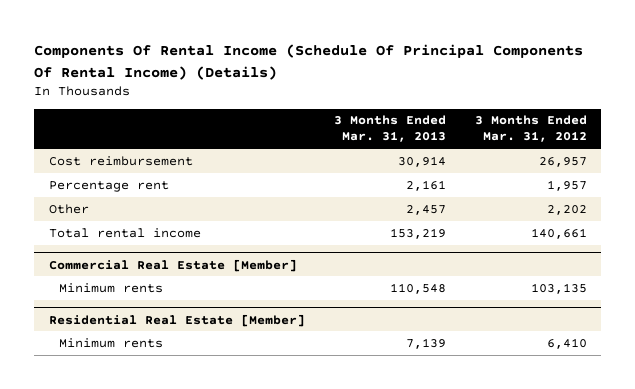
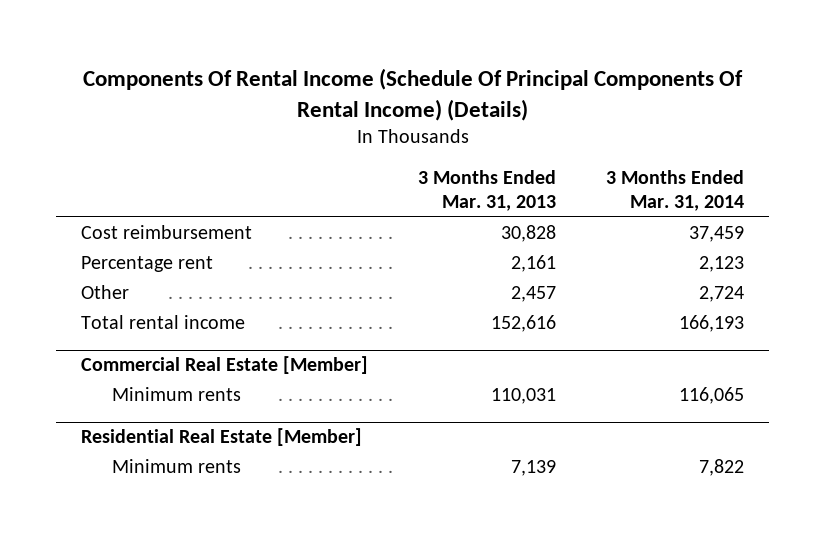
[474,115,587,143] 3 Months Ended Mar. 31, 2012 -> none
none -> [605,169,744,212] 3 Months Ended Mar. 31, 2014
[397,155,446,167] 30,914 -> [501,225,557,243] 30,828
[389,227,446,239] 153,219 -> [491,315,557,333] 152,616
[389,282,446,294] 110,548 -> [491,388,557,405] 110,031

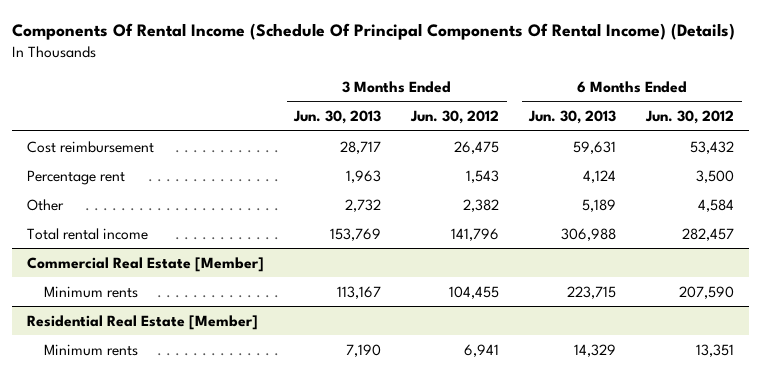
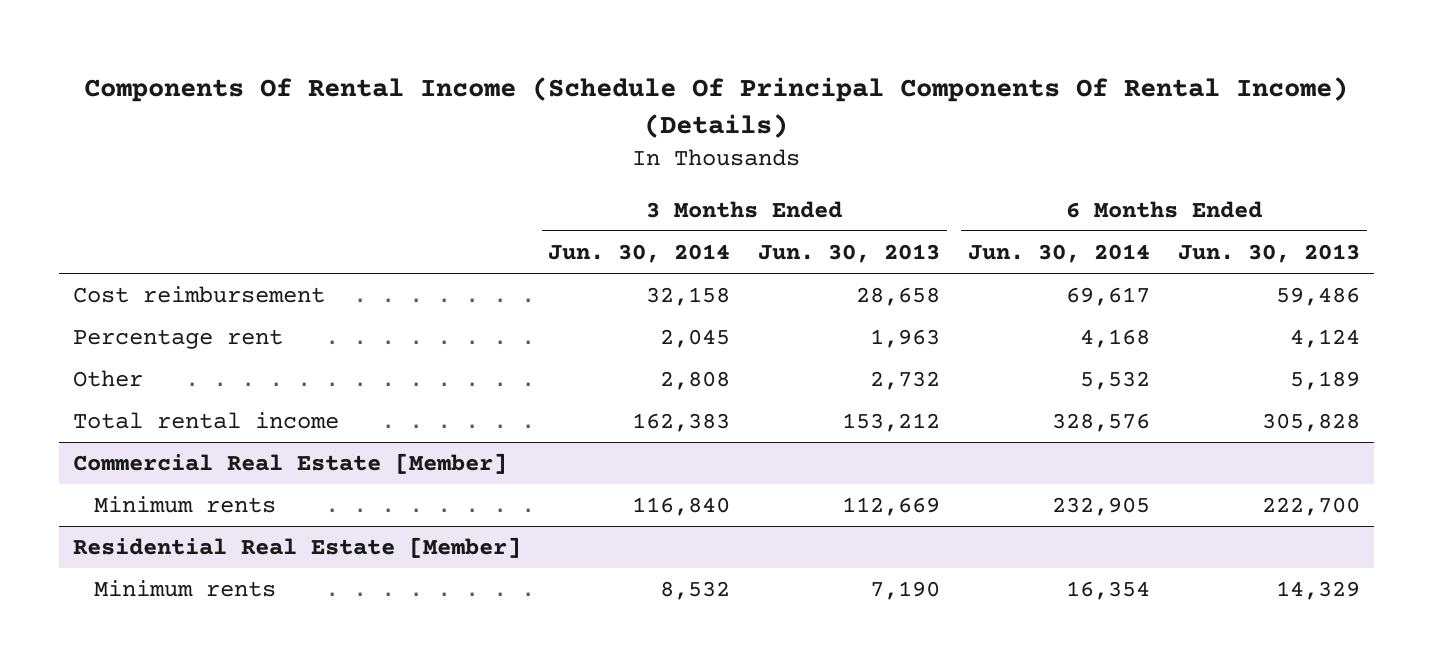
[410,110,500,125] Jun. 30, 2012 -> none
[645,110,735,125] Jun. 30, 2012 -> none
none -> [548,243,731,263] Jun. 30, 2014
none -> [968,243,1151,263] Jun. 30, 2014
[340,140,382,154] 28,717 -> [856,287,941,307] 28,658
[573,140,617,154] 59,631 -> [1276,287,1361,307] 59,486
[330,227,382,241] 153,769 -> [842,413,941,433] 153,212
[561,227,617,241] 306,988 -> [1262,413,1361,433] 305,828
[337,285,382,299] 113,167 -> [842,497,941,517] 112,669
[567,285,617,299] 223,715 -> [1262,497,1361,517] 222,700

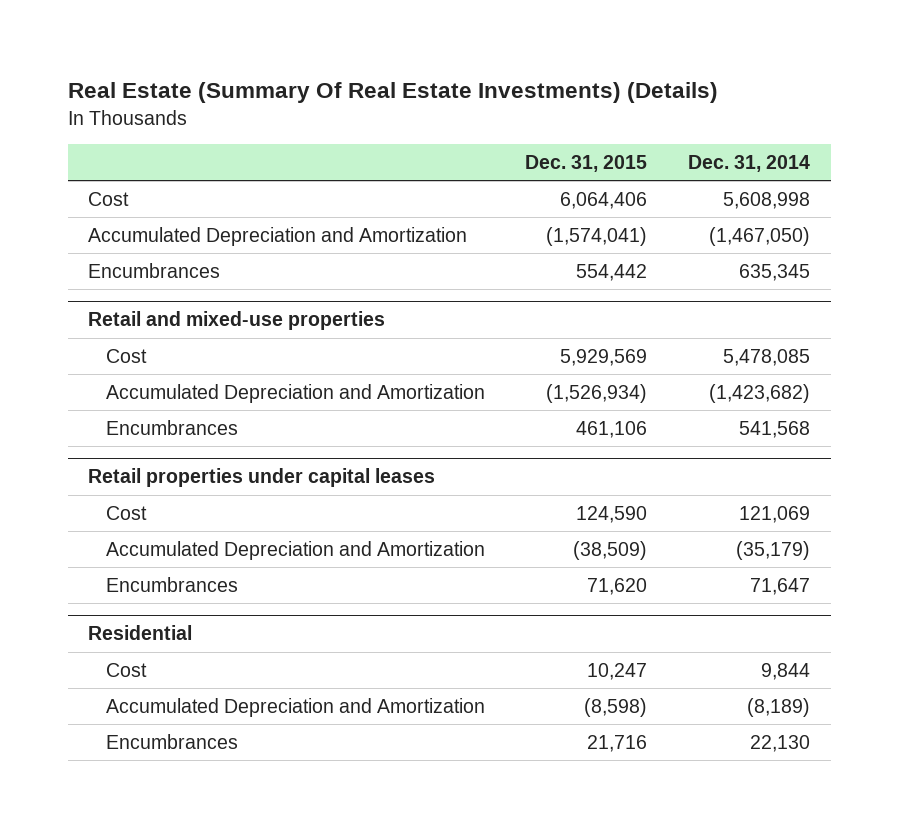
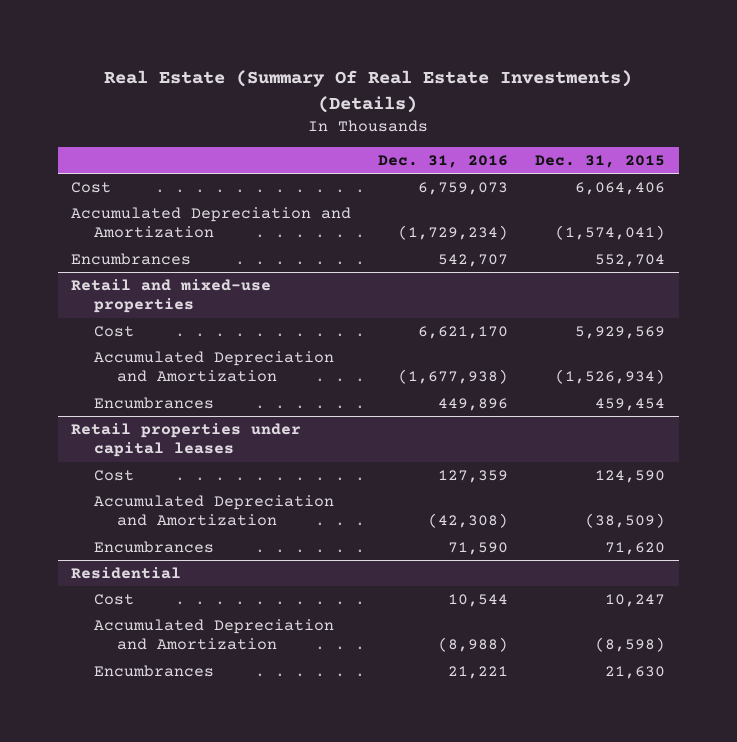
[688,154,811,172] Dec. 31, 2014 -> none
none -> [378,155,509,169] Dec. 31, 2016
[576,263,648,281] 554,442 -> [595,253,666,267] 552,704
[576,420,648,438] 461,106 -> [595,397,666,411] 459,454
[587,734,648,752] 21,716 -> [605,665,666,679] 21,630

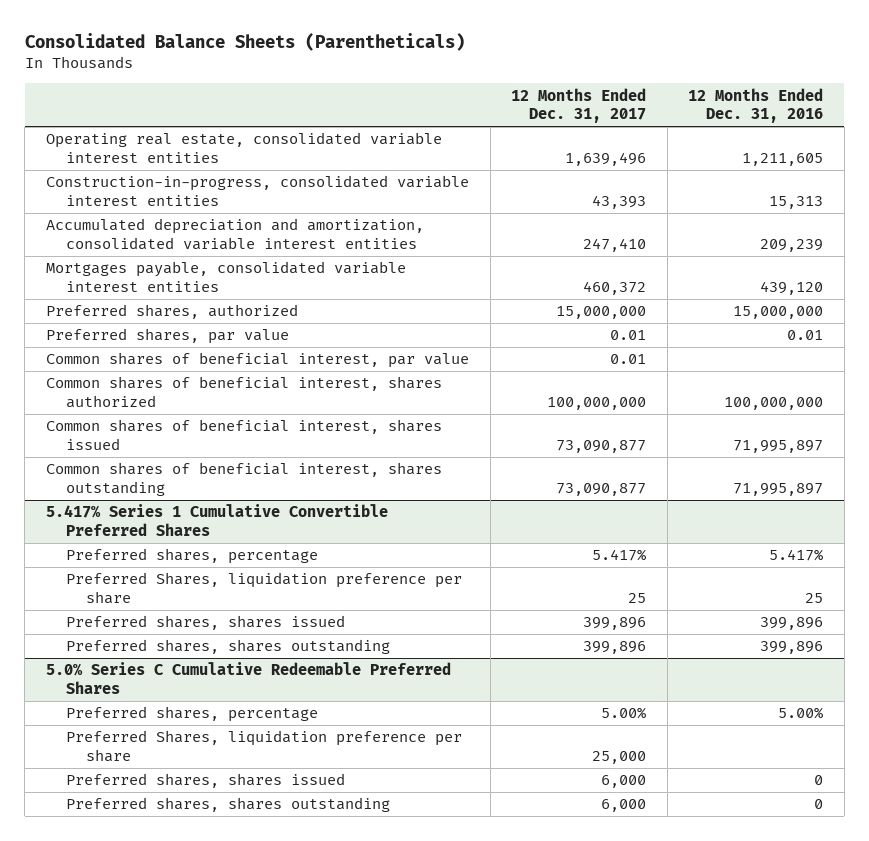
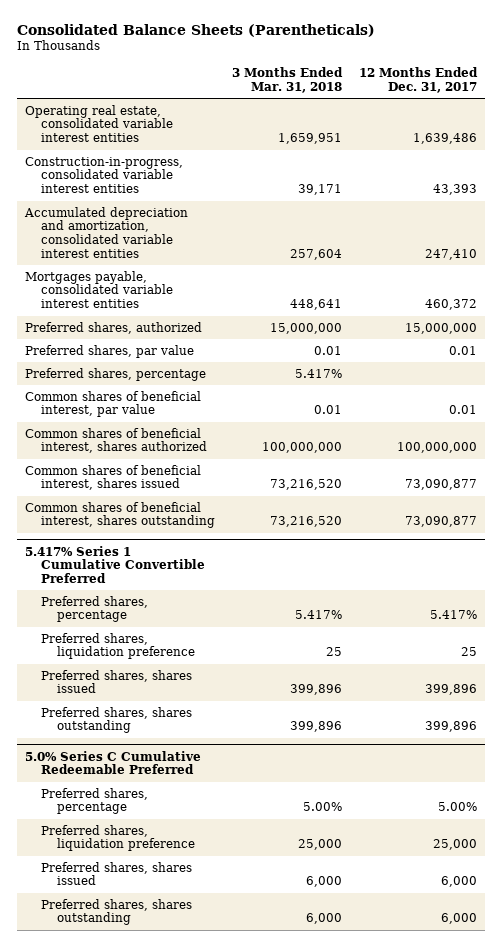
[688,87,824,124] 12 Months Ended Dec. 31, 2016 -> none
none -> [231,67,343,94] 3 Months Ended Mar. 31, 2018
[565,151,647,166] 1,639,496 -> [412,133,477,145] 1,639,486
none -> [25,367,207,381] Preferred shares, percentage
[46,504,389,536] 5.417% Series 1 Cumulative Convertible Preferred Shares -> [25,545,205,584] 5.417% Series 1 Cumulative Convertible Preferred
[66,572,463,604] Preferred Shares, liquidation preference per share -> [40,632,195,660] Preferred shares, liquidation preference
[46,662,452,694] 5.0% Series C Cumulative Redeemable Preferred Shares -> [25,750,202,775] 5.0% Series C Cumulative Redeemable Preferred
[66,730,463,762] Preferred Shares, liquidation preference per share -> [40,824,195,852] Preferred shares, liquidation preference

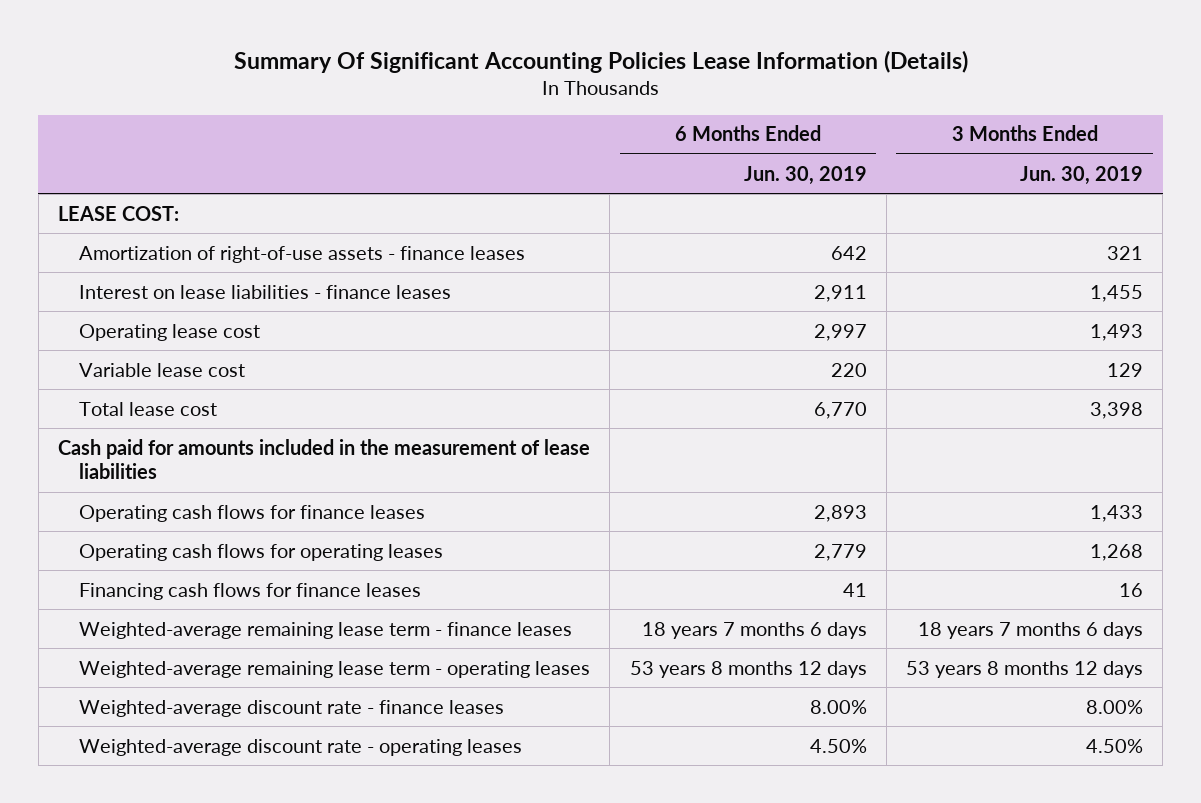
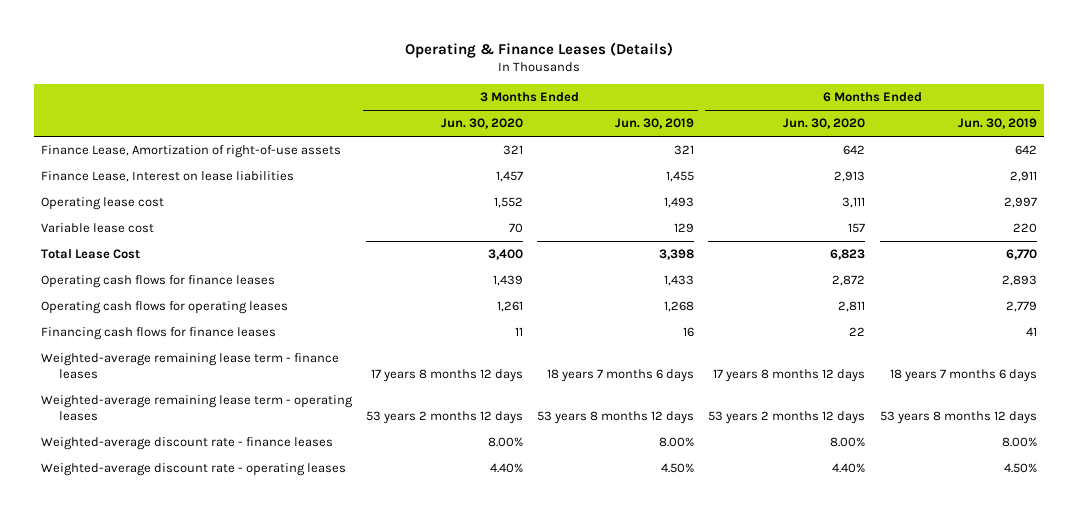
[233,49,968,73] Summary Of Significant Accounting Policies Lease Information (Details) -> [404,42,673,59] Operating & Finance Leases (Details)
none -> [441,118,524,130] Jun. 30, 2020
none -> [783,118,866,130] Jun. 30, 2020
[57,205,179,221] LEASE COST: -> none
[78,245,525,263] Amortization of right-of-use assets - finance leases -> [41,145,342,159] Finance Lease, Amortization of right-of-use assets
[78,284,451,299] Interest on lease liabilities - finance leases -> [41,171,295,183] Finance Lease, Interest on lease liabilities
[57,438,590,480] Cash paid for amounts included in the measurement of lease liabilities -> none
[78,401,217,416] Total lease cost -> [41,249,141,260] Total Lease Cost

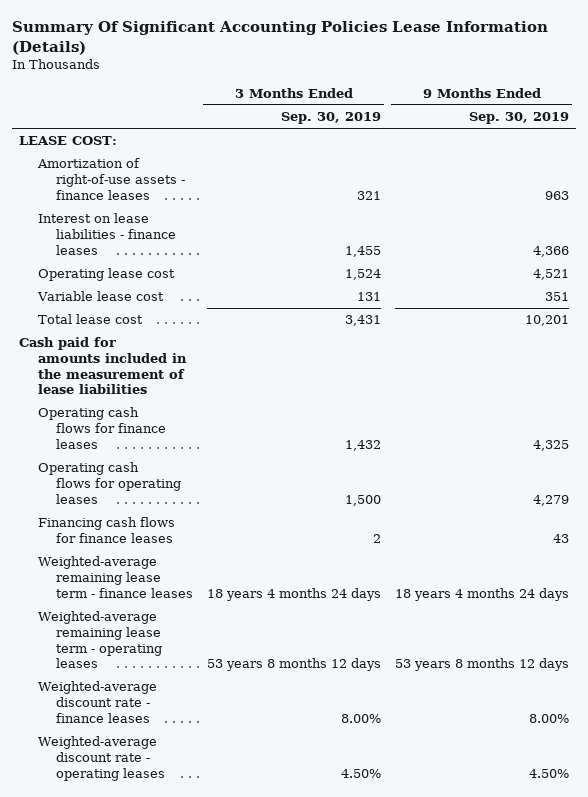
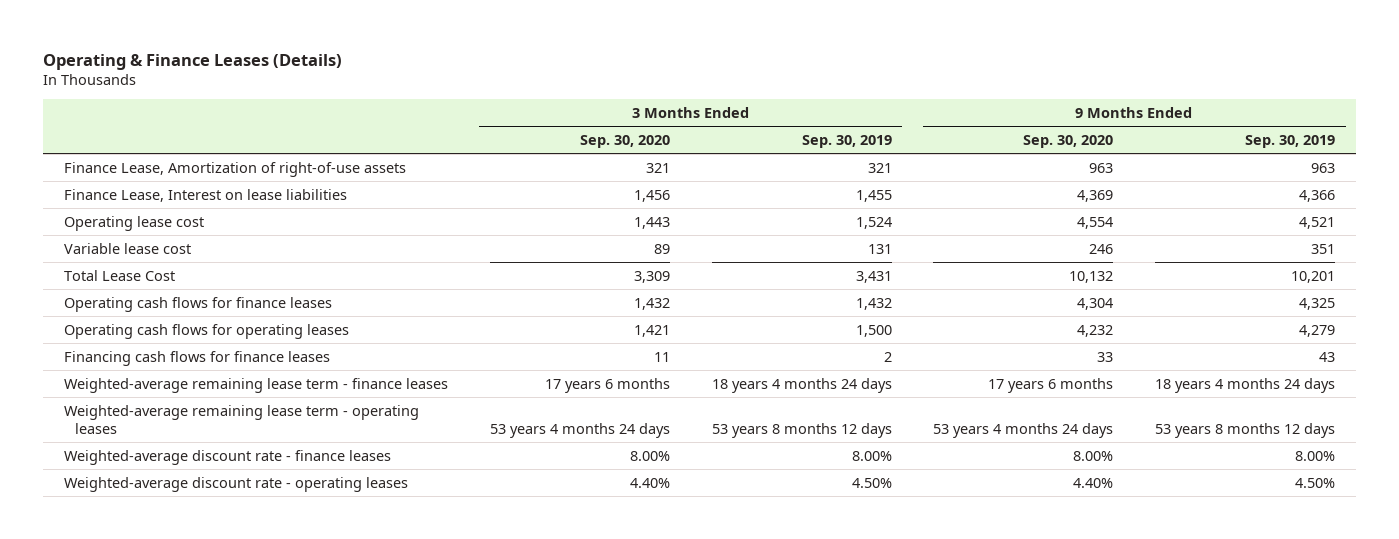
[12,21,549,55] Summary Of Significant Accounting Policies Lease Information (Details) -> [43,53,343,70] Operating & Finance Leases (Details)
none -> [579,135,670,149] Sep. 30, 2020
none -> [1023,135,1114,149] Sep. 30, 2020
[19,136,118,146] LEASE COST: -> none
[36,158,186,200] Amortization of right-of-use assets - finance leases -> [64,161,407,177] Finance Lease, Amortization of right-of-use assets
[37,213,177,255] Interest on lease liabilities - finance leases -> [64,188,348,202] Finance Lease, Interest on lease liabilities
[19,337,187,395] Cash paid for amounts included in the measurement of lease liabilities -> none
[37,314,143,325] Total lease cost -> [64,269,176,281] Total Lease Cost

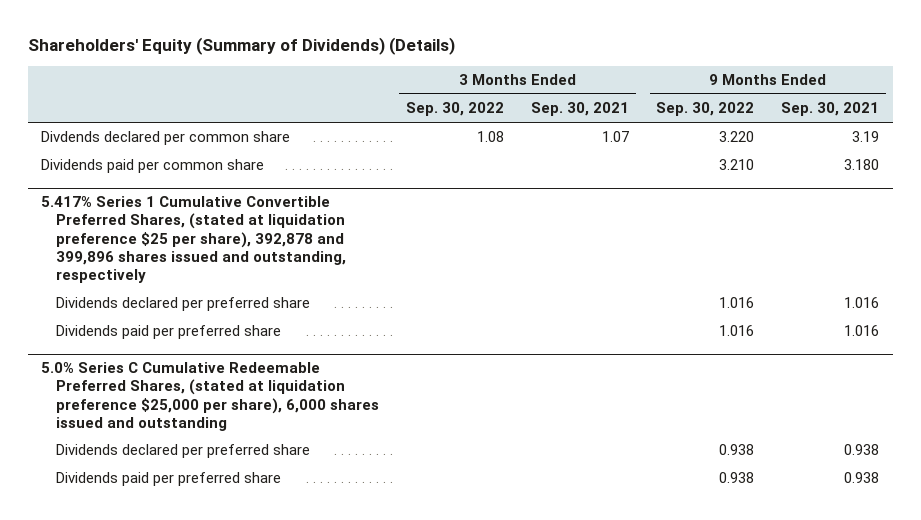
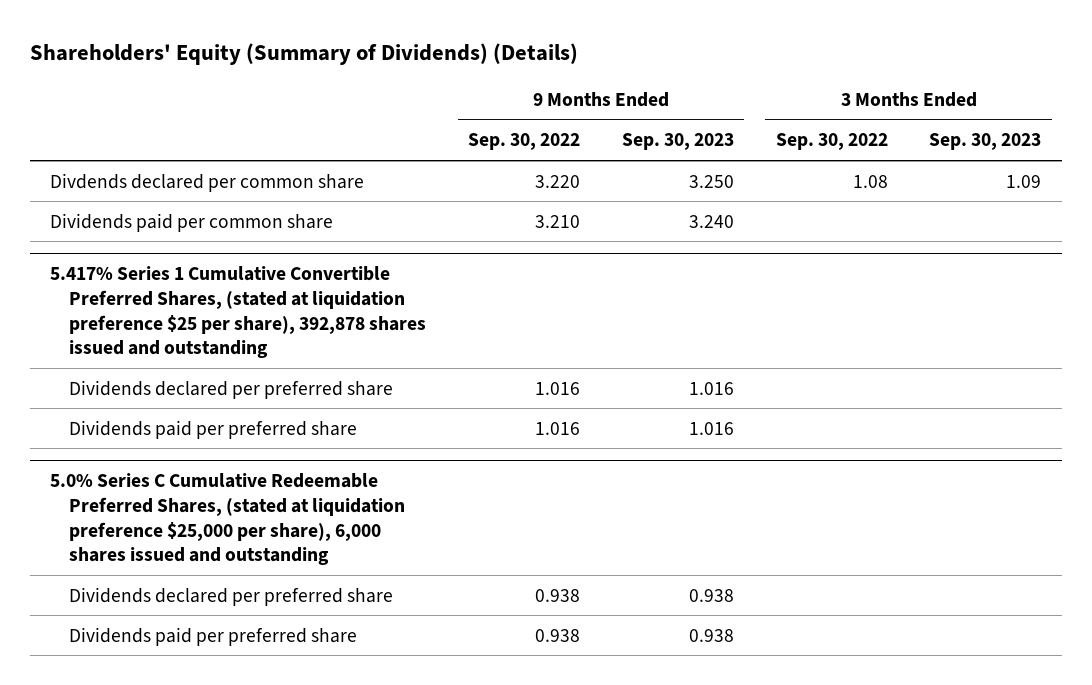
[531,102,630,117] Sep. 30, 2021 -> none
[781,102,880,117] Sep. 30, 2021 -> none
none -> [621,133,734,151] Sep. 30, 2023
none -> [929,133,1042,151] Sep. 30, 2023
[41,196,347,283] 5.417% Series 1 Cumulative Convertible Preferred Shares, (stated at liquidation preference $25 per share), 392,878 and 399,896 shares issued and outstanding, respectively -> [50,265,427,359] 5.417% Series 1 Cumulative Convertible Preferred Shares, (stated at liquidation preference $25 per share), 392,878 shares issued and outstanding

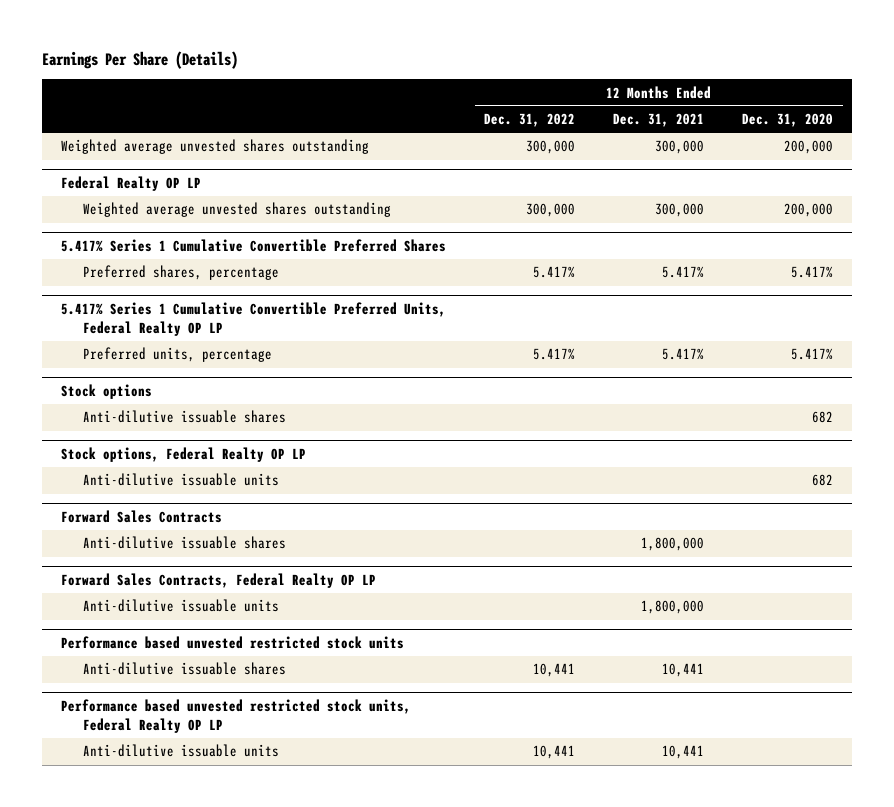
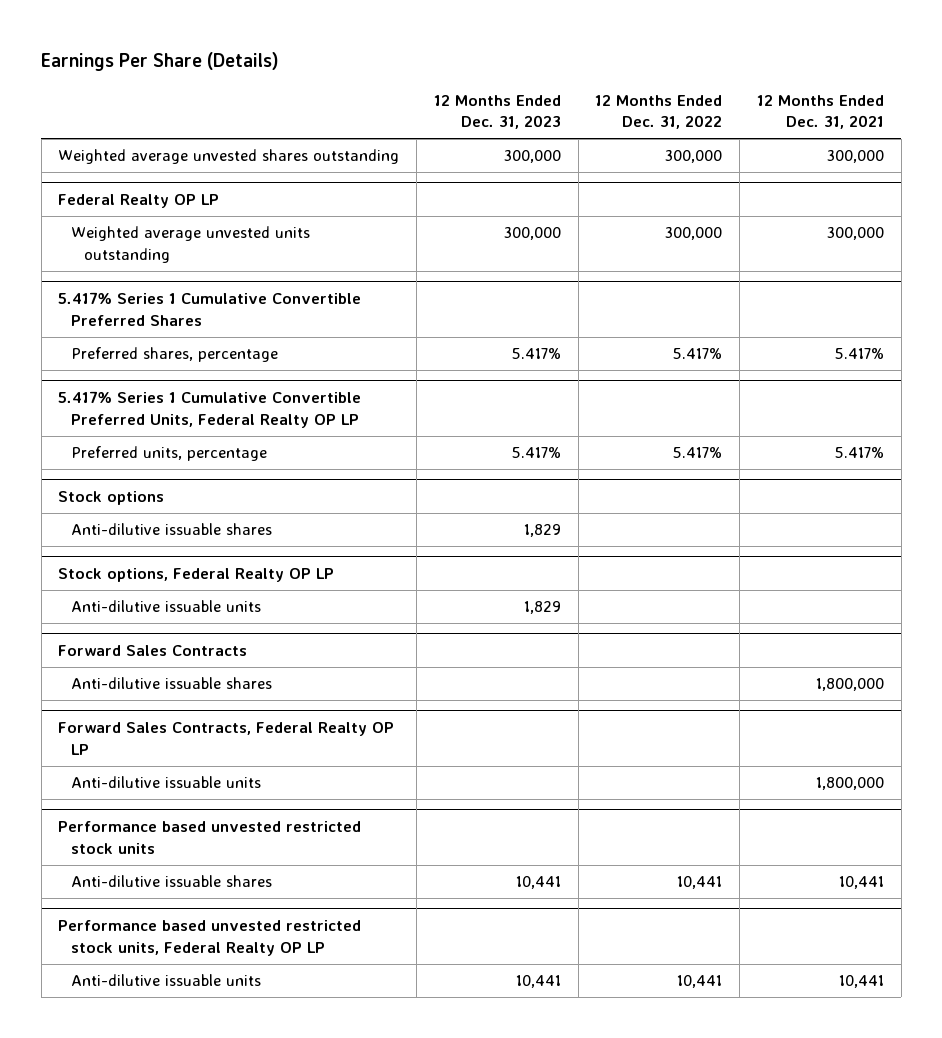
[742,113,834,128] Dec. 31, 2020 -> none
none -> [433,94,561,130] 12 Months Ended Dec. 31, 2023
[83,202,392,218] Weighted average unvested shares outstanding -> [70,226,310,263] Weighted average unvested units outstanding

